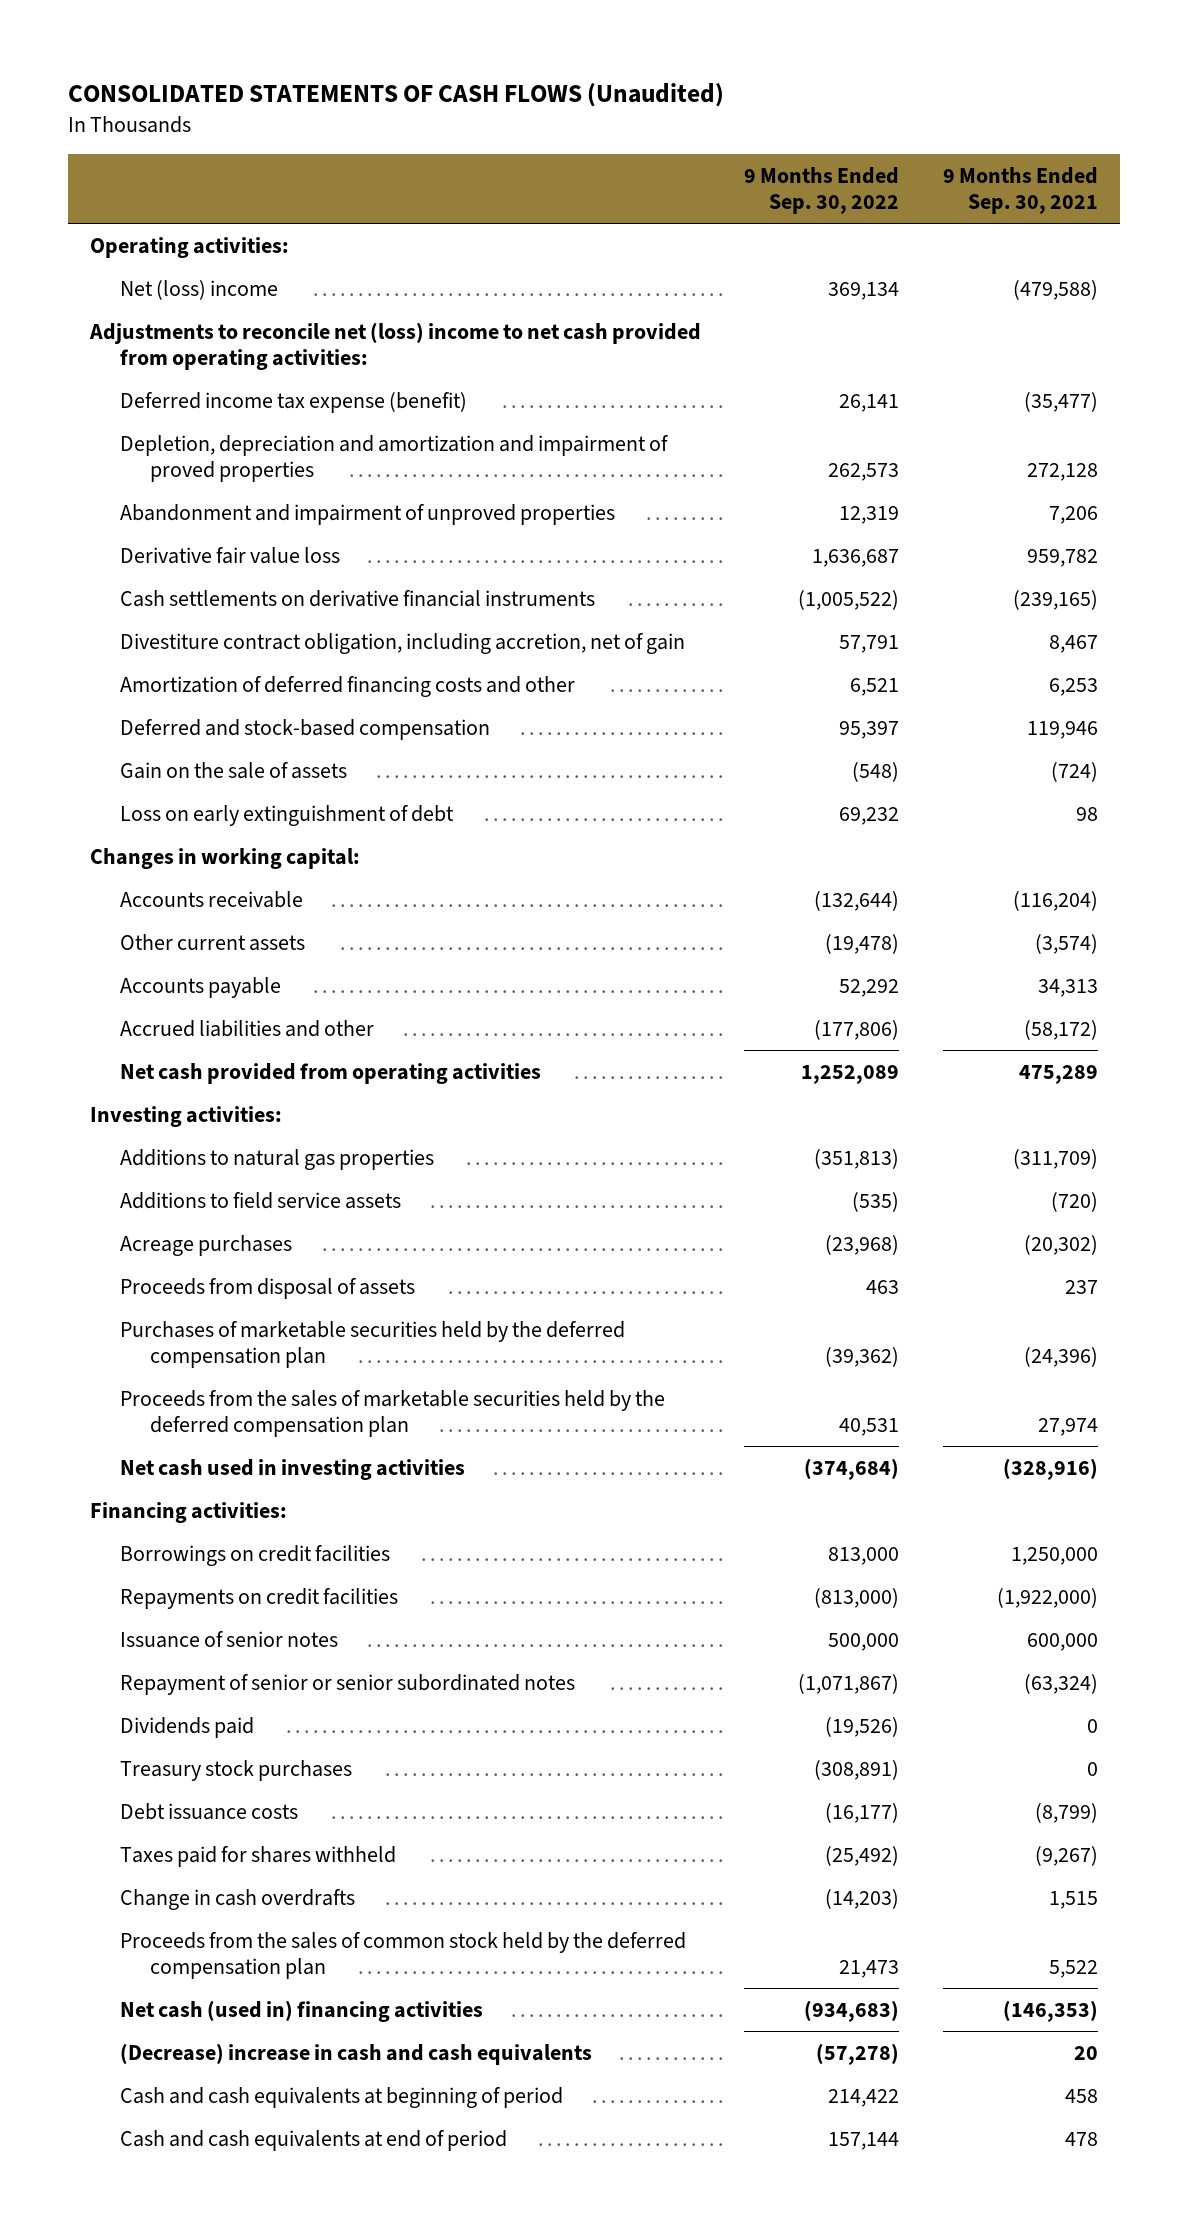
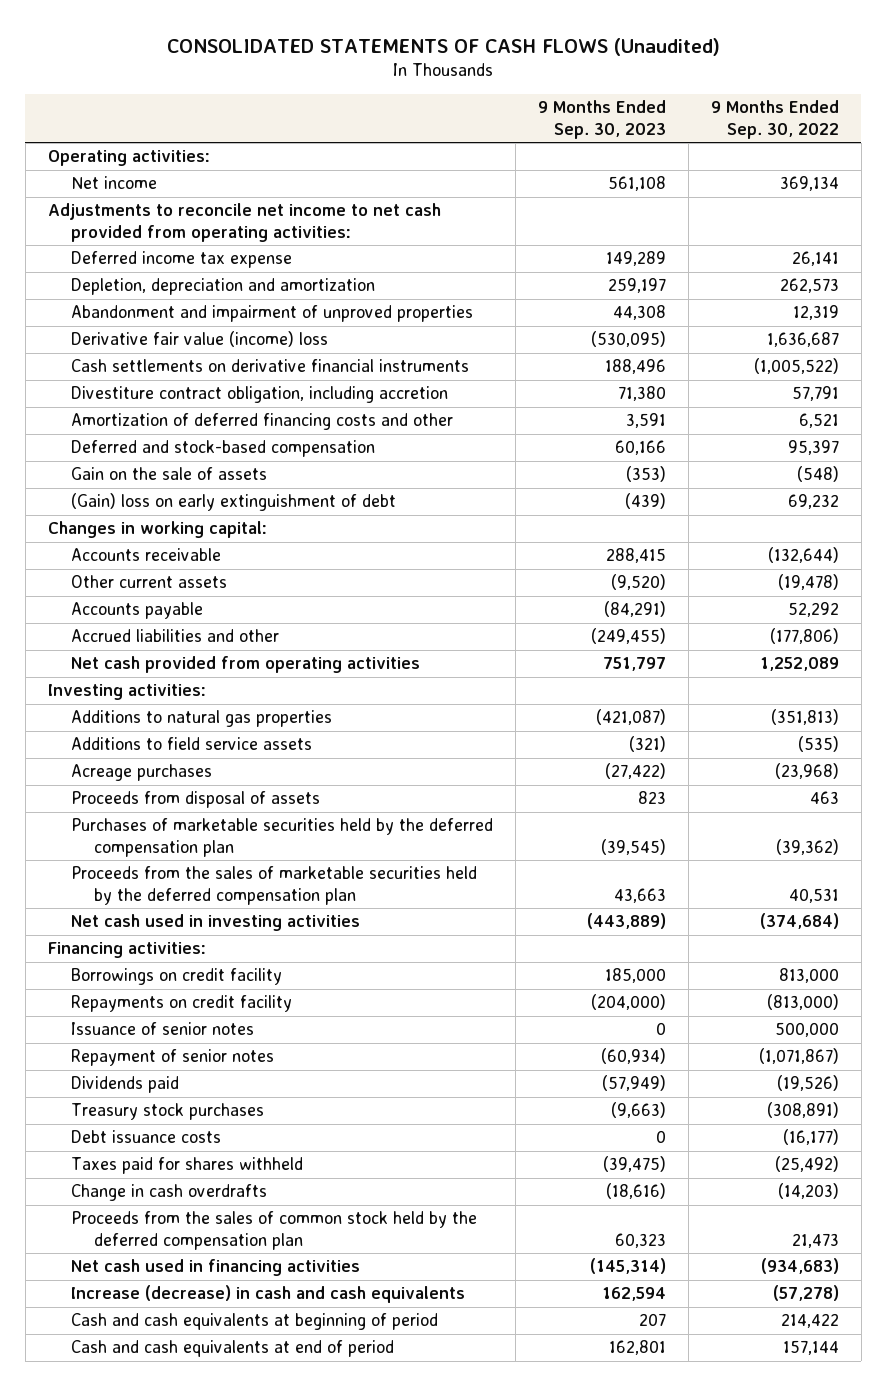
[943,166,1099,215] 9 Months Ended Sep. 30, 2021 -> none
none -> [537,100,666,139] 9 Months Ended Sep. 30, 2023
[119,279,278,300] Net (loss) income -> [70,176,157,190] Net income
[88,321,701,371] Adjustments to reconcile net (loss) income to net cash provided from operating activities: -> [47,203,441,242] Adjustments to reconcile net income to net cash provided from operating activities:
[119,391,467,413] Deferred income tax expense (benefit) -> [70,251,292,269] Deferred income tax expense
[119,434,669,483] Depletion, depreciation and amortization and impairment of proved properties -> [70,278,375,296] Depletion, depreciation and amortization
[119,546,340,564] Derivative fair value loss -> [70,331,328,348] Derivative fair value (income) loss
[119,632,685,654] Divestiture contract obligation, including accretion, net of gain -> [70,386,448,404] Divestiture contract obligation, including accretion
[119,804,454,826] Loss on early extinguishment of debt -> [70,493,396,512] (Gain) loss on early extinguishment of debt
[119,1544,390,1566] Borrowings on credit facilities -> [70,968,282,986] Borrowings on credit facility
[119,1587,398,1609] Repayments on credit facilities -> [70,995,292,1013] Repayments on credit facility
[119,1673,575,1695] Repayment of senior or senior subordinated notes -> [70,1049,274,1067] Repayment of senior notes
[119,1999,483,2022] Net cash (used in) financing activities -> [70,1259,360,1277] Net cash used in financing activities
[119,2042,592,2065] (Decrease) increase in cash and cash equivalents -> [70,1285,465,1304] Increase (decrease) in cash and cash equivalents

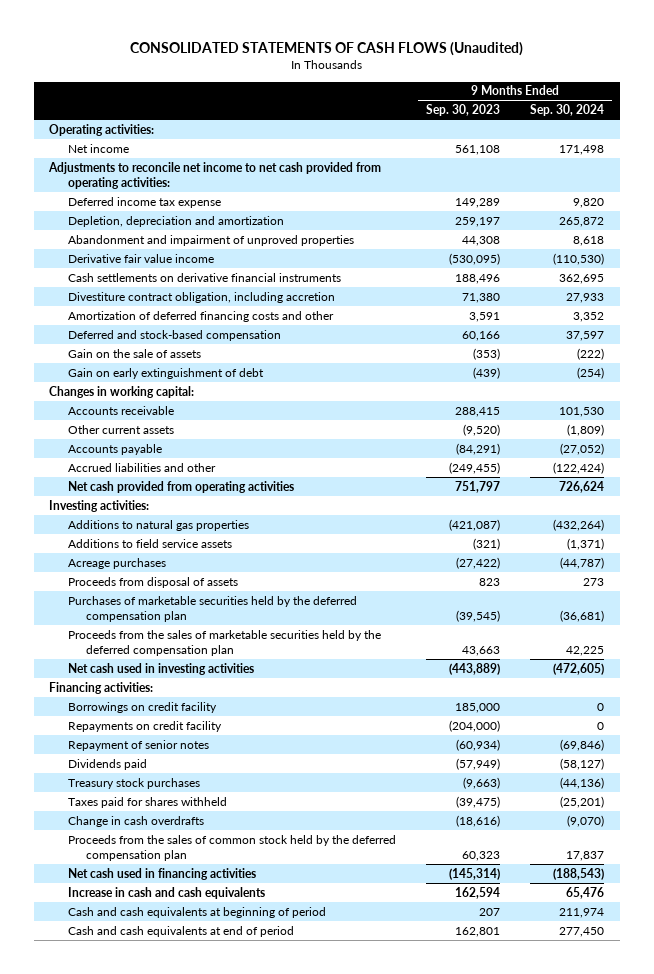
[710,100,839,139] 9 Months Ended Sep. 30, 2022 -> none
none -> [530,104,605,117] Sep. 30, 2024
[70,331,328,348] Derivative fair value (income) loss -> [67,253,214,263] Derivative fair value income
[70,493,396,512] (Gain) loss on early extinguishment of debt -> [67,367,264,379] Gain on early extinguishment of debt
[70,1022,254,1036] Issuance of senior notes -> none
[70,1130,221,1144] Debt issuance costs -> none
[70,1285,465,1304] Increase (decrease) in cash and cash equivalents -> [67,886,265,899] Increase in cash and cash equivalents

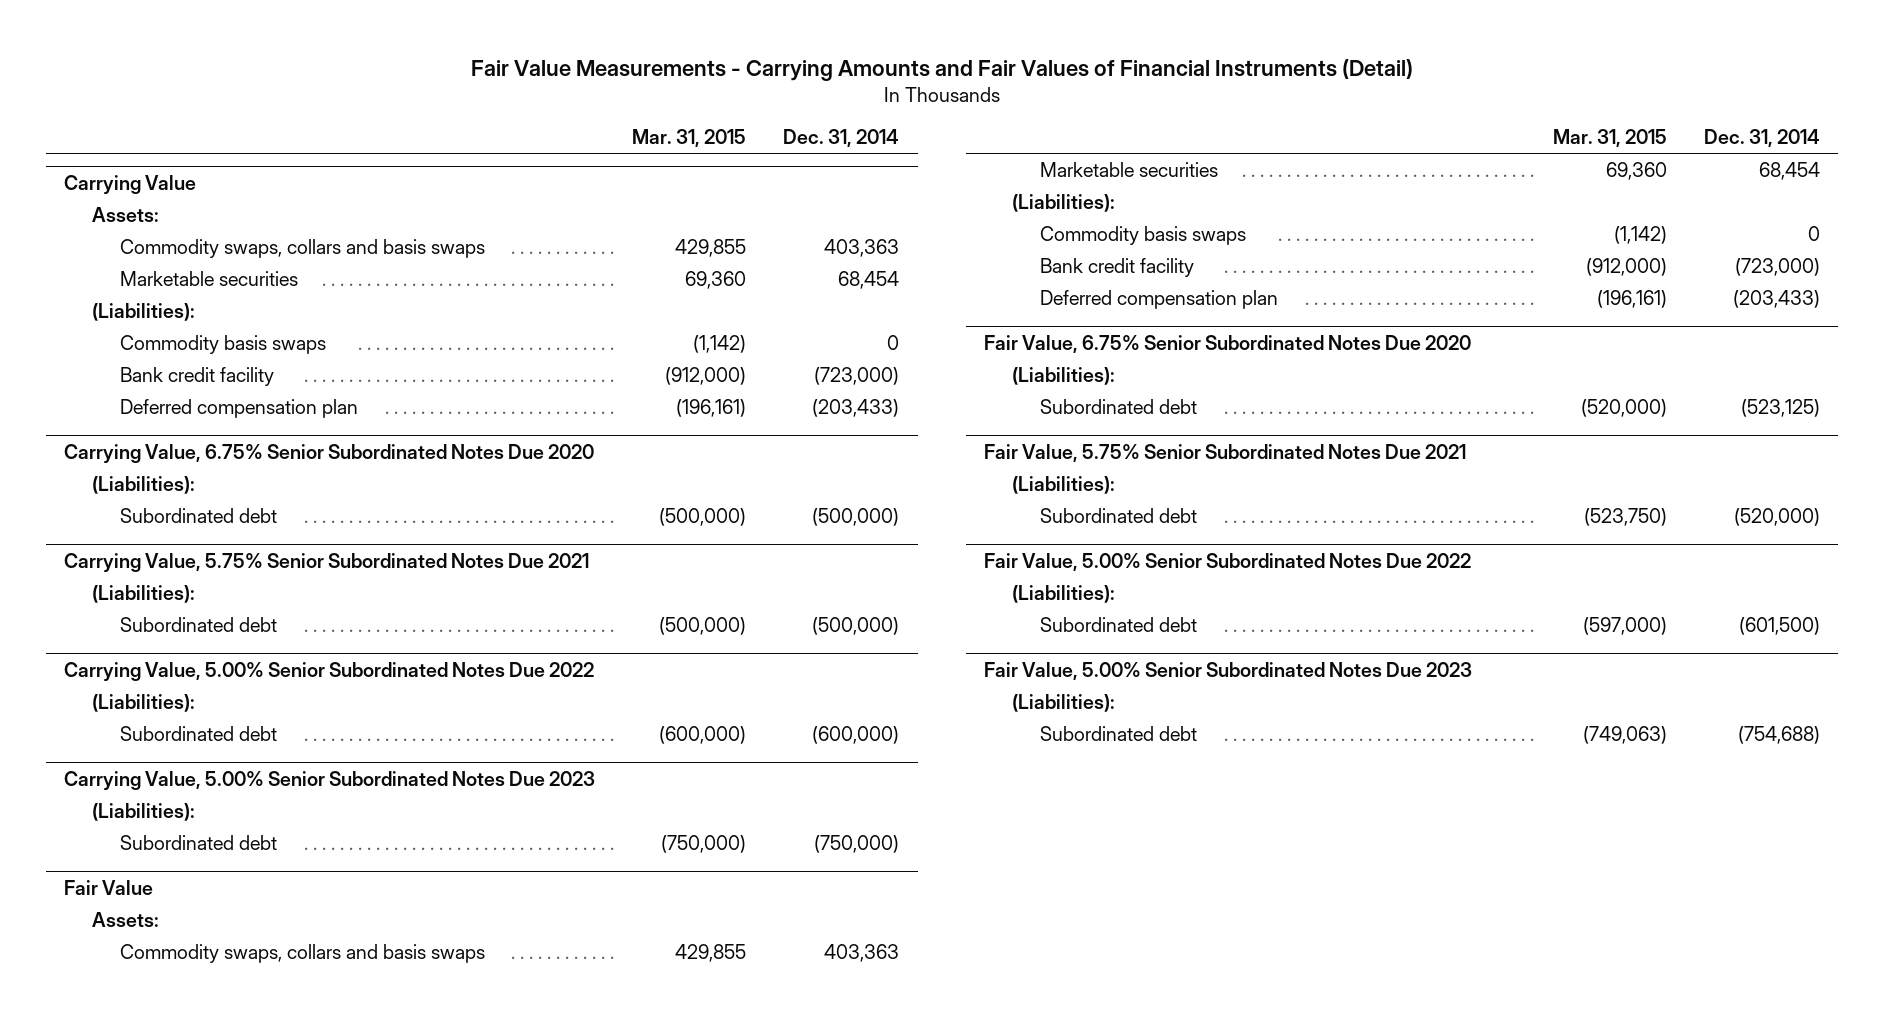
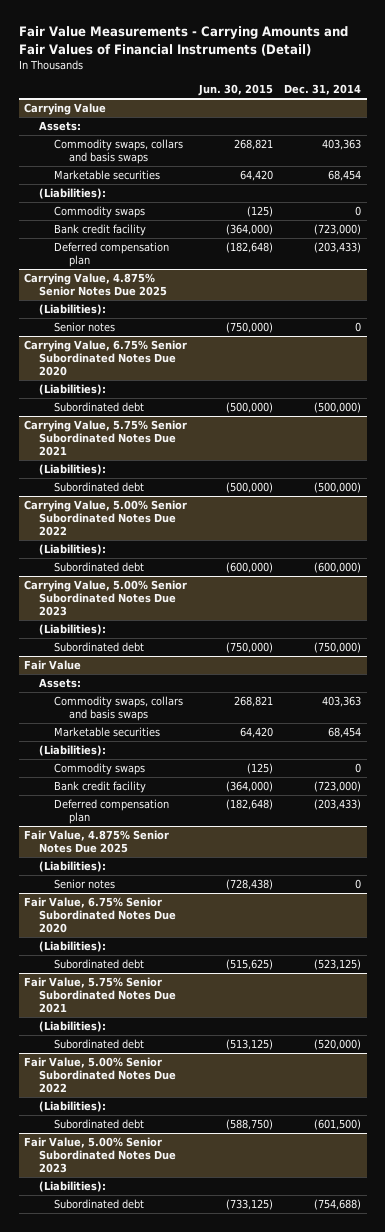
[632,129,747,148] Mar. 31, 2015 -> none
none -> [197,84,273,97] Jun. 30, 2015
[119,335,326,355] Commodity basis swaps -> [53,206,145,219] Commodity swaps
none -> [24,273,168,297] Carrying Value, 4.875% Senior Notes Due 2025
none -> [39,304,107,316] (Liabilities):
none -> [53,322,115,333] Senior notes
[1040,226,1247,246] Commodity basis swaps -> [53,763,145,776] Commodity swaps
none -> [24,830,170,854] Fair Value, 4.875% Senior Notes Due 2025
none -> [39,861,107,873] (Liabilities):
none -> [53,879,115,890] Senior notes

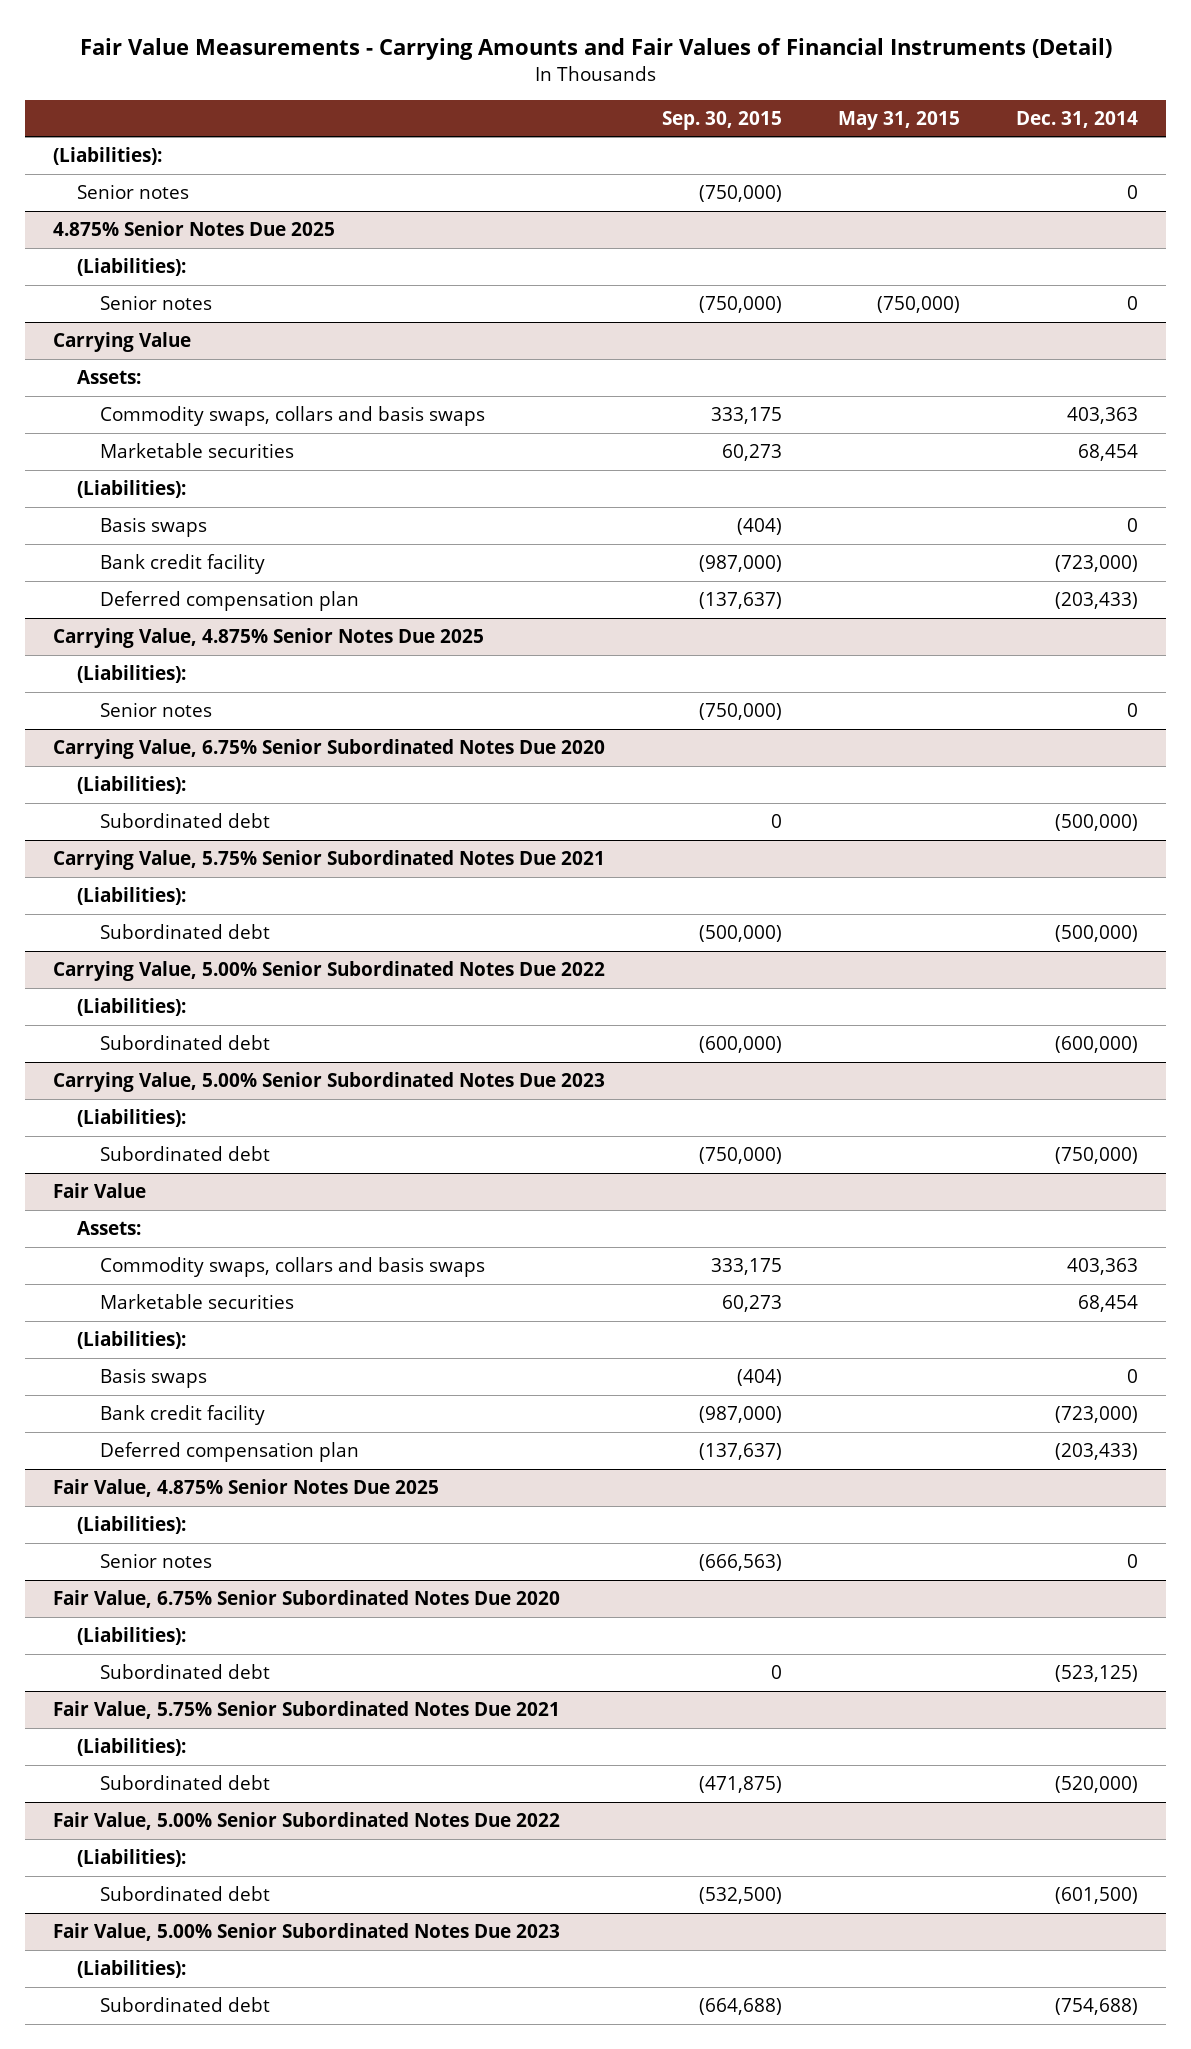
[197,84,273,97] Jun. 30, 2015 -> none
none -> [661,110,782,130] Sep. 30, 2015
none -> [837,110,960,130] May 31, 2015
none -> [53,147,163,166] (Liabilities):
none -> [76,184,189,200] Senior notes
none -> [53,221,336,237] 4.875% Senior Notes Due 2025
none -> [76,258,186,277] (Liabilities):
none -> [100,295,213,311] Senior notes
[53,206,145,219] Commodity swaps -> [100,517,208,538] Basis swaps
[53,763,145,776] Commodity swaps -> [100,1368,208,1389] Basis swaps

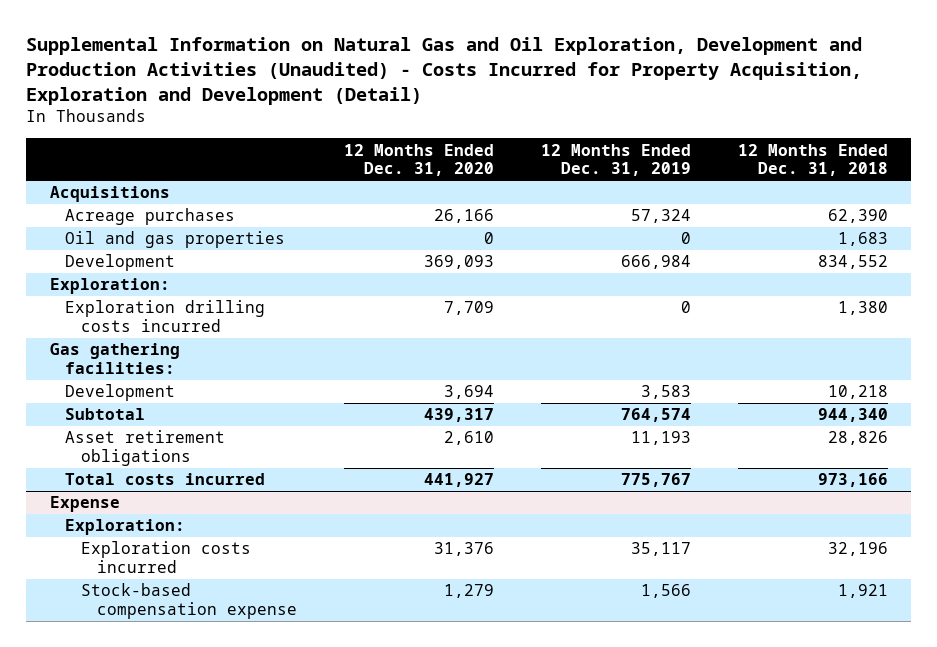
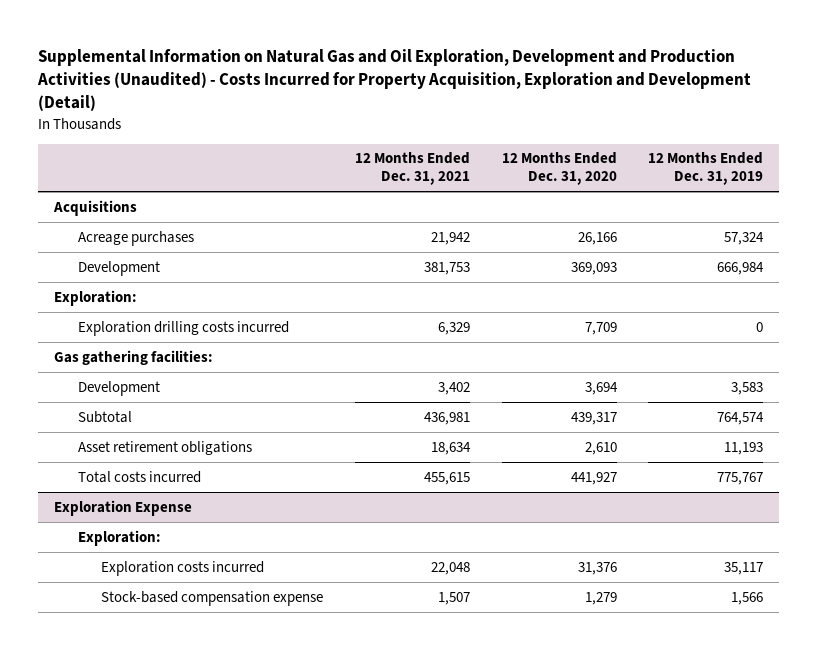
[737,143,888,177] 12 Months Ended Dec. 31, 2018 -> none
none -> [354,152,470,186] 12 Months Ended Dec. 31, 2021
[65,231,286,249] Oil and gas properties -> none
[49,496,120,513] Expense -> [54,499,193,516] Exploration Expense

